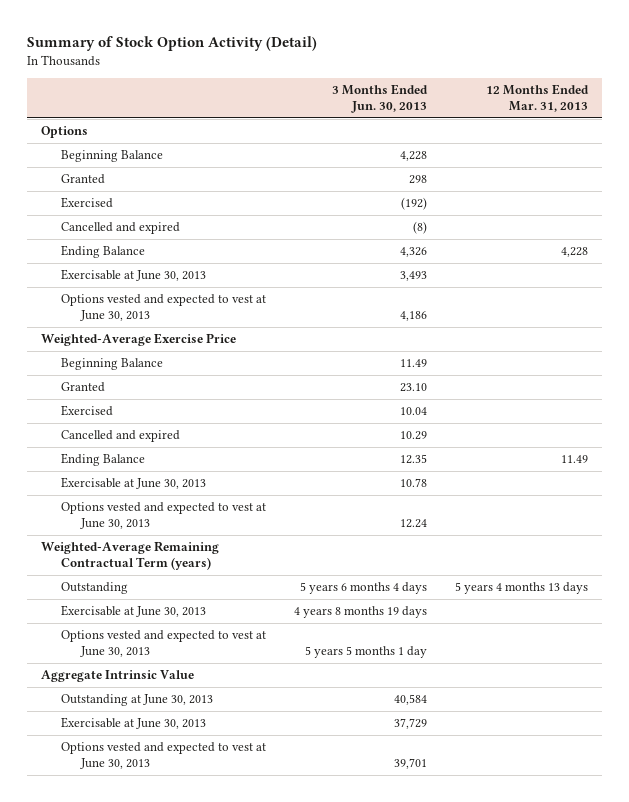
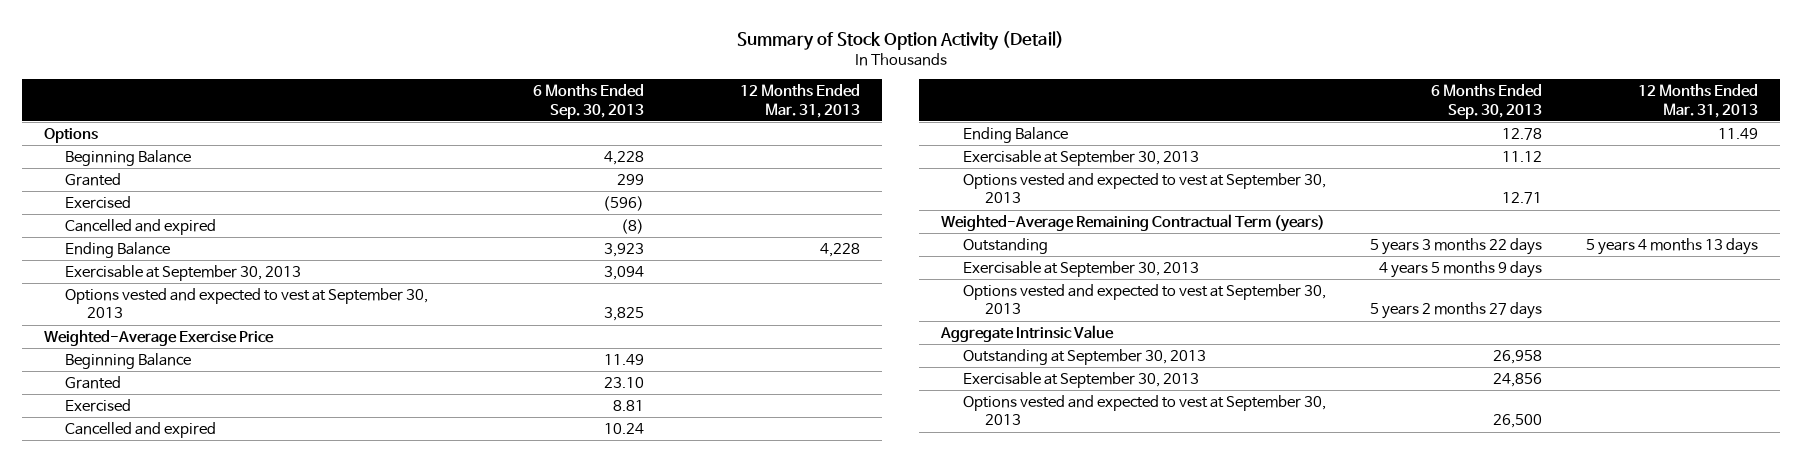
[331,84,428,114] 3 Months Ended Jun. 30, 2013 -> none
none -> [533,84,645,119] 6 Months Ended Sep. 30, 2013
[60,269,206,282] Exercisable at June 30, 2013 -> [65,264,302,281] Exercisable at September 30, 2013
[60,294,266,322] Options vested and expected to vest at June 30, 2013 -> [65,287,429,319] Options vested and expected to vest at September 30, 2013
[60,477,206,490] Exercisable at June 30, 2013 -> [963,149,1200,166] Exercisable at September 30, 2013
[60,502,266,530] Options vested and expected to vest at June 30, 2013 -> [963,172,1327,204] Options vested and expected to vest at September 30, 2013
[60,605,206,618] Exercisable at June 30, 2013 -> [963,260,1200,277] Exercisable at September 30, 2013
[60,630,266,658] Options vested and expected to vest at June 30, 2013 -> [963,283,1327,315] Options vested and expected to vest at September 30, 2013
[60,694,213,707] Outstanding at June 30, 2013 -> [963,348,1207,365] Outstanding at September 30, 2013
[60,717,206,730] Exercisable at June 30, 2013 -> [963,371,1200,388] Exercisable at September 30, 2013
[60,742,266,770] Options vested and expected to vest at June 30, 2013 -> [963,394,1327,426] Options vested and expected to vest at September 30, 2013

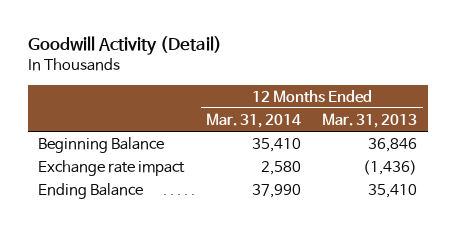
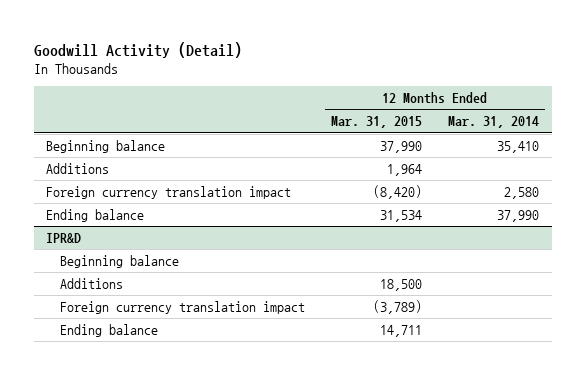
[322,112,418,128] Mar. 31, 2013 -> none
none -> [331,116,423,129] Mar. 31, 2015
[38,136,165,153] Beginning Balance -> [46,139,166,153] Beginning balance
none -> [46,162,110,174] Additions
[38,159,186,176] Exchange rate impact -> [46,185,292,199] Foreign currency translation impact
[38,182,144,199] Ending Balance -> [46,208,145,222] Ending balance
none -> [46,231,82,243] IPR&D
none -> [60,254,180,268] Beginning balance
none -> [60,277,124,289] Additions
none -> [60,300,306,314] Foreign currency translation impact
none -> [60,323,159,337] Ending balance

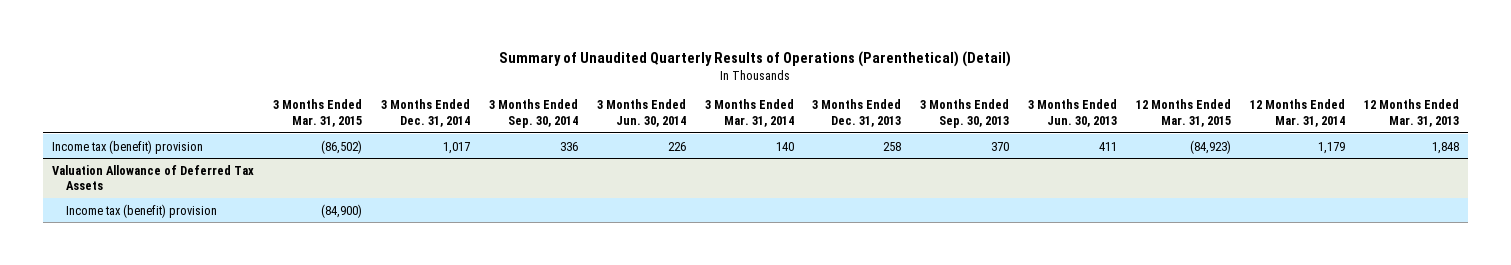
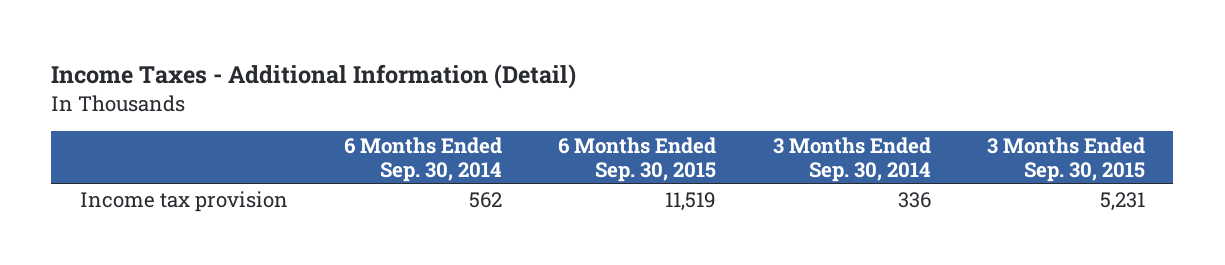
[499,50,1012,67] Summary of Unaudited Quarterly Results of Operations (Parenthetical) (Detail) -> [51,64,577,90] Income Taxes - Additional Information (Detail)
[273,99,363,127] 3 Months Ended Mar. 31, 2015 -> none
[381,99,471,127] 3 Months Ended Dec. 31, 2014 -> none
[596,99,686,127] 3 Months Ended Jun. 30, 2014 -> none
[704,99,794,127] 3 Months Ended Mar. 31, 2014 -> none
[812,99,902,127] 3 Months Ended Dec. 31, 2013 -> none
[920,99,1010,128] 3 Months Ended Sep. 30, 2013 -> none
[1028,99,1118,127] 3 Months Ended Jun. 30, 2013 -> none
[1135,99,1231,127] 12 Months Ended Mar. 31, 2015 -> none
[1249,99,1345,127] 12 Months Ended Mar. 31, 2014 -> none
[1363,99,1459,127] 12 Months Ended Mar. 31, 2013 -> none
none -> [343,136,502,182] 6 Months Ended Sep. 30, 2014
none -> [558,136,717,182] 6 Months Ended Sep. 30, 2015
none -> [987,136,1146,182] 3 Months Ended Sep. 30, 2015
[52,164,255,191] Valuation Allowance of Deferred Tax Assets -> none
[66,203,218,218] Income tax (benefit) provision -> none
[52,139,204,154] Income tax (benefit) provision -> [79,190,288,212] Income tax provision

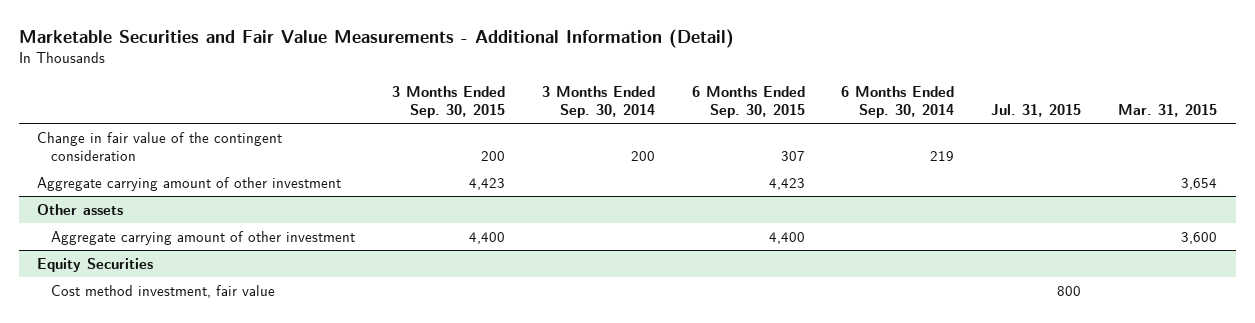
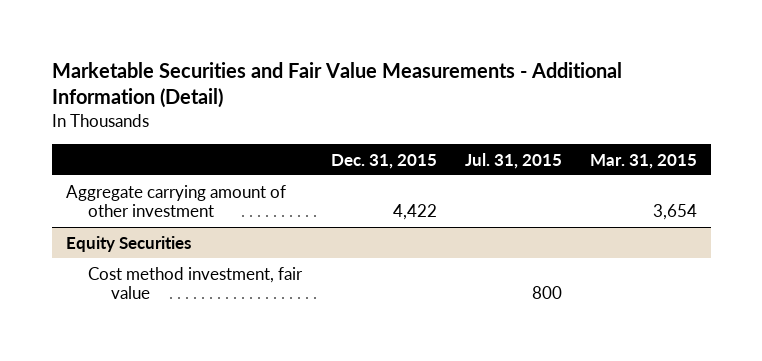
[391,85,505,119] 3 Months Ended Sep. 30, 2015 -> none
[541,85,655,119] 3 Months Ended Sep. 30, 2014 -> none
[691,85,805,119] 6 Months Ended Sep. 30, 2015 -> none
[841,85,955,119] 6 Months Ended Sep. 30, 2014 -> none
none -> [330,153,437,169] Dec. 31, 2015
[37,131,283,161] Change in fair value of the contingent consideration -> none
[37,203,124,215] Other assets -> none
[50,230,355,245] Aggregate carrying amount of other investment -> none

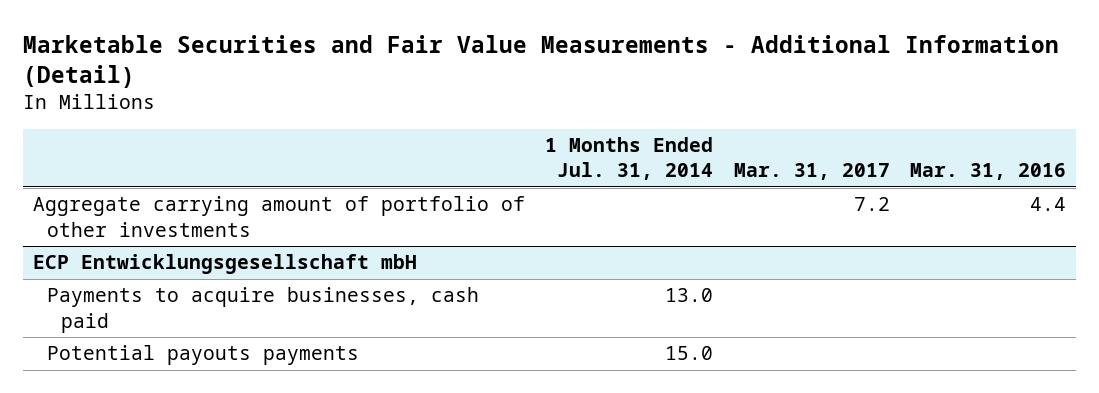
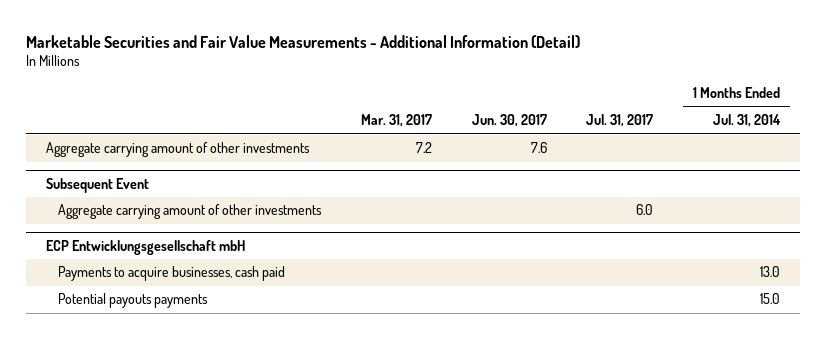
[909,163,1066,181] Mar. 31, 2016 -> none
none -> [471,114,547,128] Jun. 30, 2017
none -> [586,114,654,128] Jul. 31, 2017
[32,196,525,237] Aggregate carrying amount of portfolio of other investments -> [46,142,311,158] Aggregate carrying amount of other investments
none -> [46,177,150,193] Subsequent Event
none -> [58,204,323,220] Aggregate carrying amount of other investments

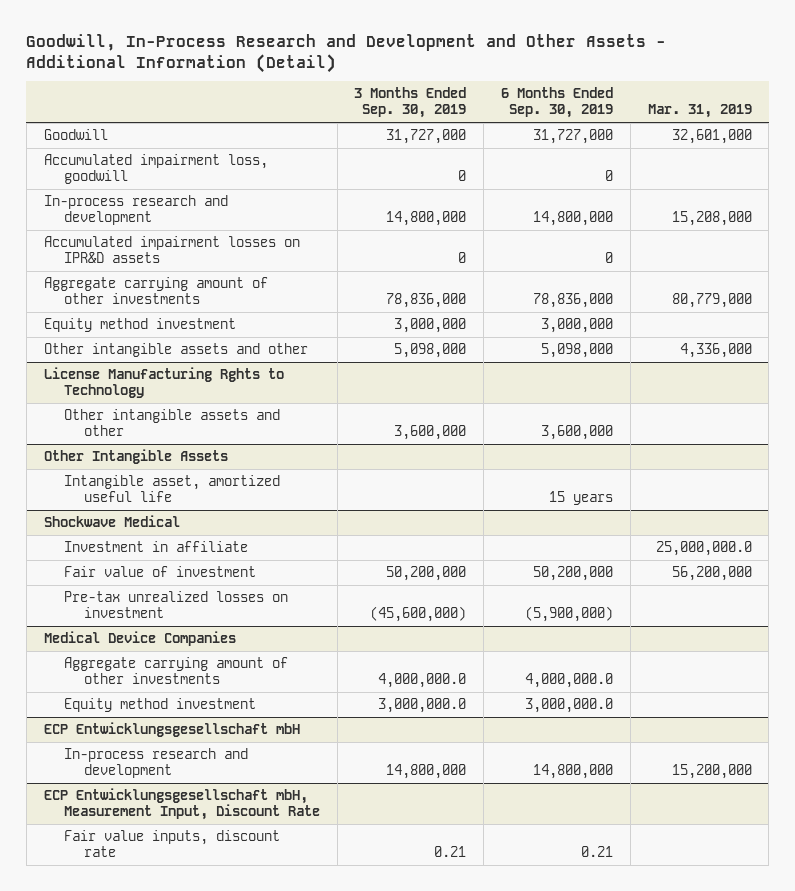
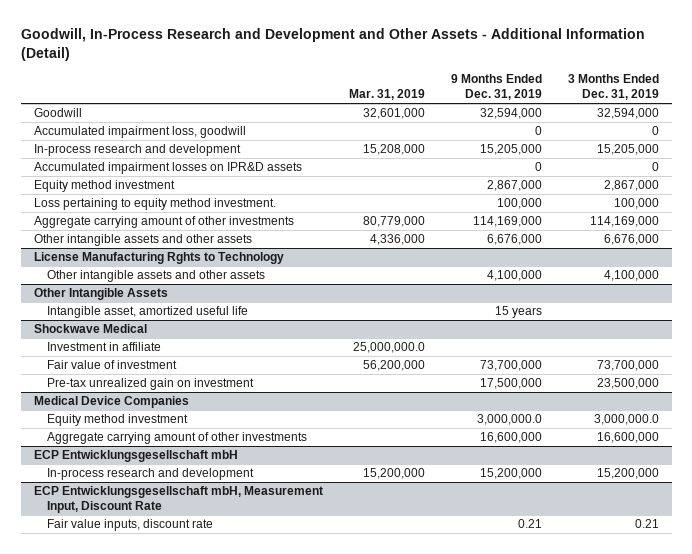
[354,87,467,119] 3 Months Ended Sep. 30, 2019 -> none
[500,87,613,119] 6 Months Ended Sep. 30, 2019 -> none
none -> [450,74,542,100] 9 Months Ended Dec. 31, 2019
none -> [567,74,659,100] 3 Months Ended Dec. 31, 2019
none -> [33,198,276,211] Loss pertaining to equity method investment.
[43,277,268,305] Aggregate carrying amount of other investments -> [33,216,294,229] Aggregate carrying amount of other investments
[43,343,308,358] Other intangible assets and other -> [33,234,252,247] Other intangible assets and other assets
[63,409,280,437] Other intangible assets and other -> [47,270,266,283] Other intangible assets and other assets
[63,591,288,619] Pre-tax unrealized losses on investment -> [47,378,255,391] Pre-tax unrealized gain on investment
[63,657,288,685] Aggregate carrying amount of other investments -> [47,432,308,445] Aggregate carrying amount of other investments

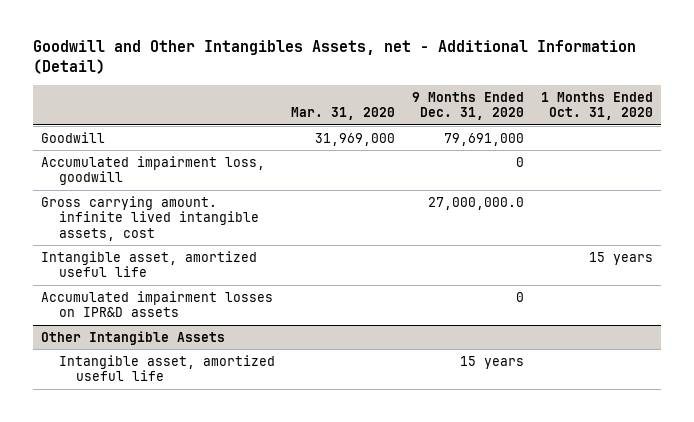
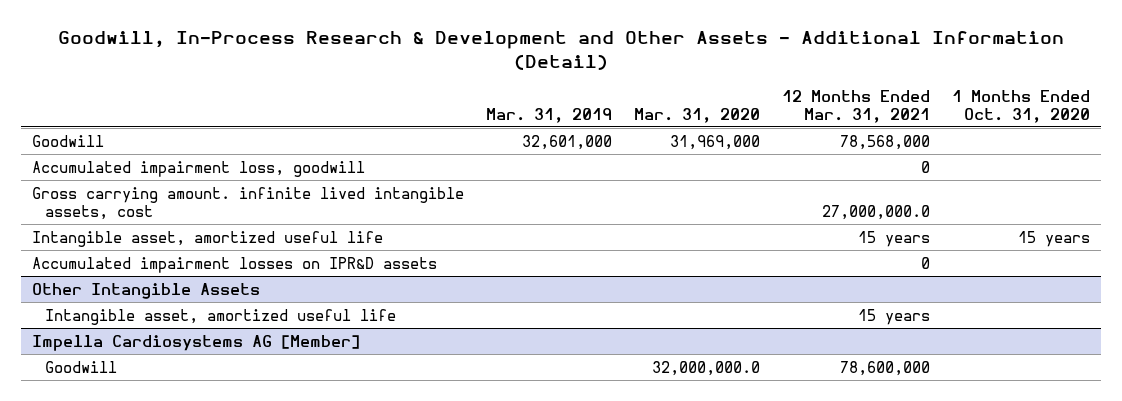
[32,40,636,75] Goodwill and Other Intangibles Assets, net - Additional Information (Detail) -> [58,31,1065,70] Goodwill, In-Process Research & Development and Other Assets - Additional Information (Detail)
[412,91,525,121] 9 Months Ended Dec. 31, 2020 -> none
none -> [485,107,612,123] Mar. 31, 2019
none -> [782,89,931,123] 12 Months Ended Mar. 31, 2021
none -> [31,334,360,351] Impella Cardiosystems AG [Member]
none -> [44,360,117,373] Goodwill

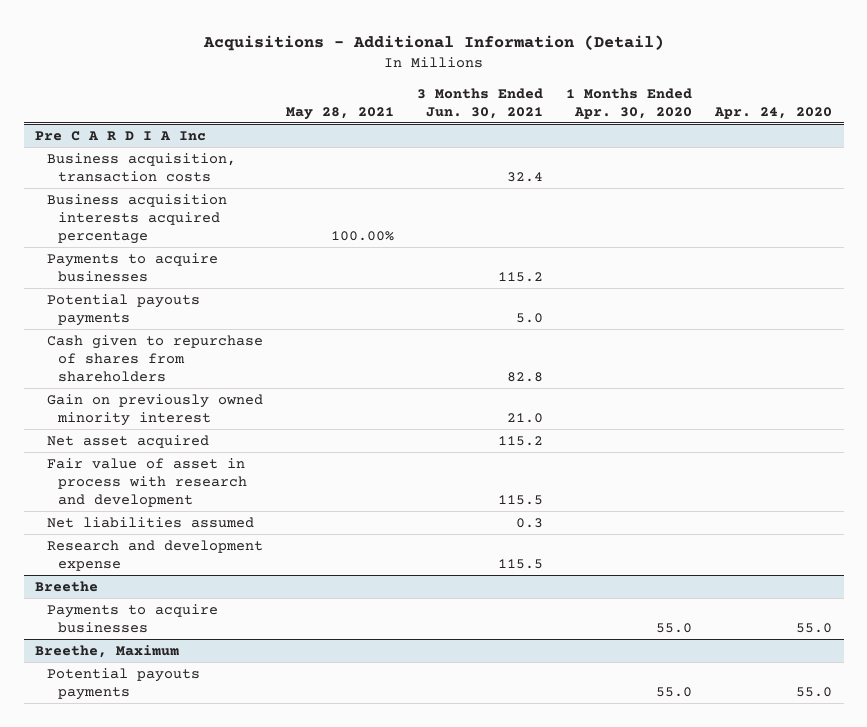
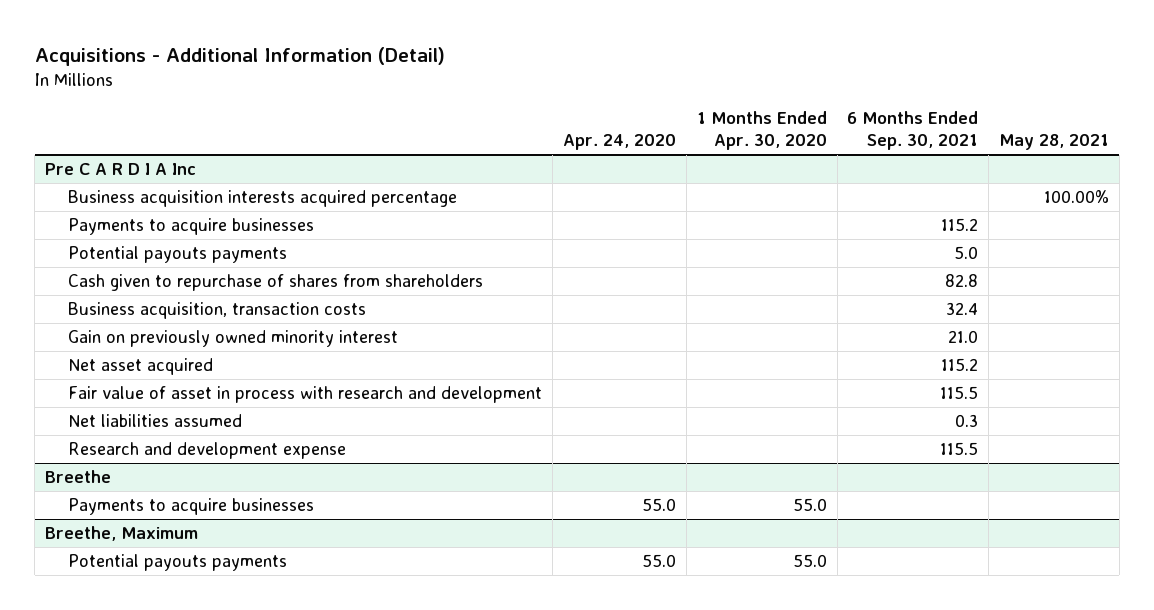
[416,87,543,119] 3 Months Ended Jun. 30, 2021 -> none
none -> [847,111,979,151] 6 Months Ended Sep. 30, 2021
[46,152,236,182] Business acquisition, transaction costs -> [68,302,367,320] Business acquisition, transaction costs

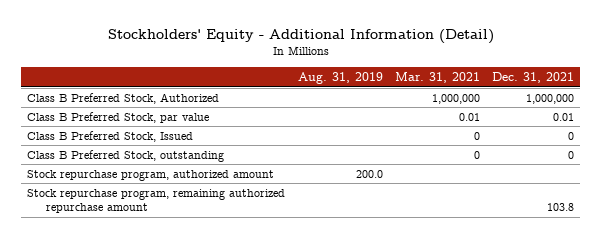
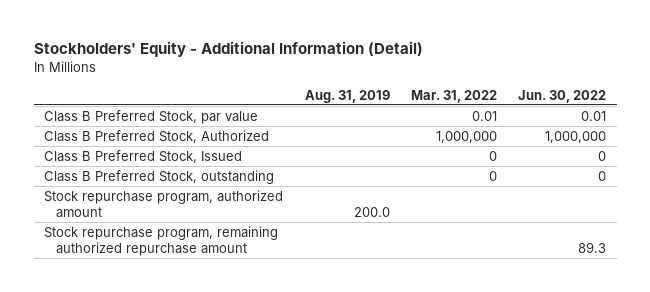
[394,71,480,83] Mar. 31, 2021 -> none
[492,71,575,83] Dec. 31, 2021 -> none
none -> [410,89,497,103] Mar. 31, 2022
none -> [517,89,606,103] Jun. 30, 2022
[27,92,220,104] Class B Preferred Stock, Authorized -> [44,129,270,143] Class B Preferred Stock, Authorized

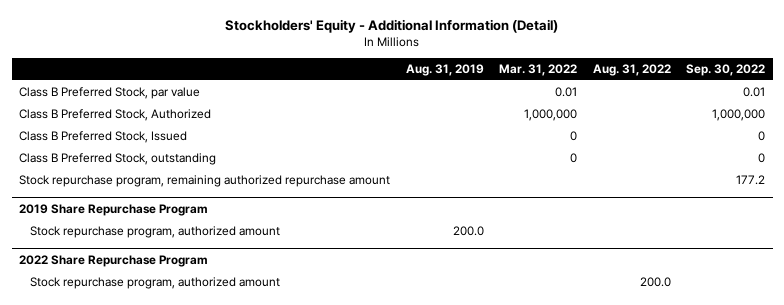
[517,89,606,103] Jun. 30, 2022 -> none
none -> [592,63,671,76] Aug. 31, 2022
none -> [686,63,766,76] Sep. 30, 2022
[44,189,284,218] Stock repurchase program, authorized amount -> none
none -> [19,204,209,217] 2019 Share Repurchase Program
none -> [30,226,281,239] Stock repurchase program, authorized amount
none -> [19,255,209,268] 2022 Share Repurchase Program
none -> [30,277,281,290] Stock repurchase program, authorized amount

